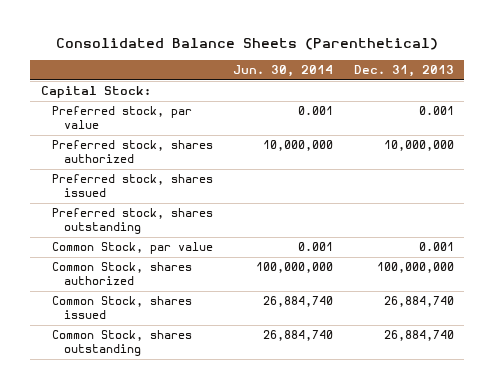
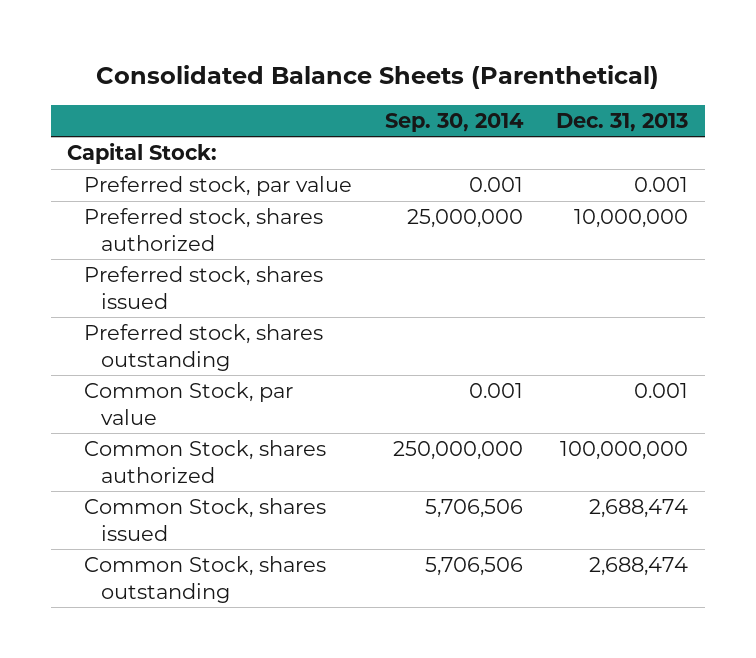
[233,65,334,78] Jun. 30, 2014 -> none
none -> [385,112,525,132] Sep. 30, 2014
[383,296,454,308] 26,884,740 -> [589,499,689,519] 2,688,474
[383,330,454,342] 26,884,740 -> [589,557,689,577] 2,688,474

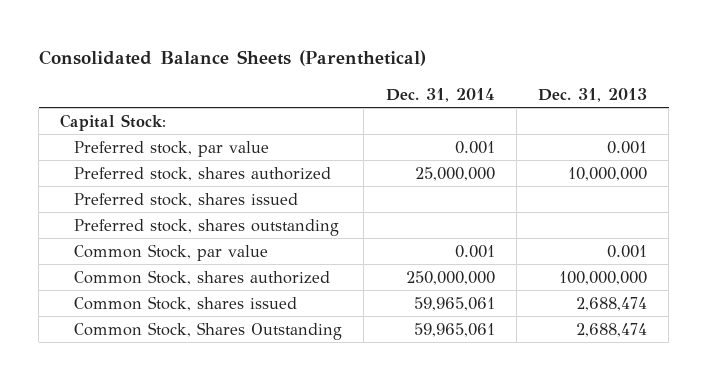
[385,112,525,132] Sep. 30, 2014 -> none
none -> [385,87,495,102] Dec. 31, 2014
[84,556,327,603] Common Stock, shares outstanding -> [74,321,343,340] Common Stock, Shares Outstanding

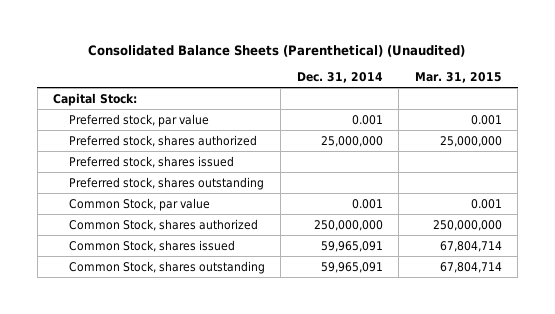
[38,50,426,67] Consolidated Balance Sheets (Parenthetical) -> [88,44,466,57] Consolidated Balance Sheets (Parenthetical) (Unaudited)
[537,87,647,102] Dec. 31, 2013 -> none
none -> [414,71,502,83] Mar. 31, 2015
[413,296,495,311] 59,965,061 -> [320,240,383,252] 59,965,091
[74,321,343,340] Common Stock, Shares Outstanding -> [68,260,265,274] Common Stock, shares outstanding
[413,322,495,337] 59,965,061 -> [320,261,383,273] 59,965,091

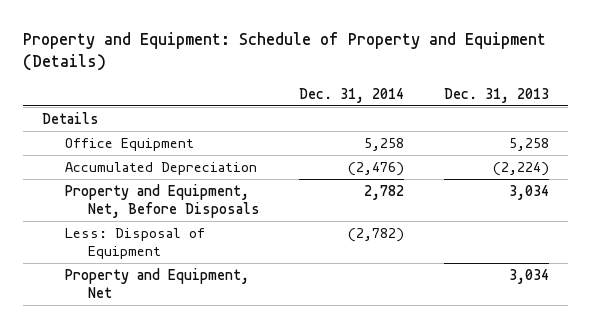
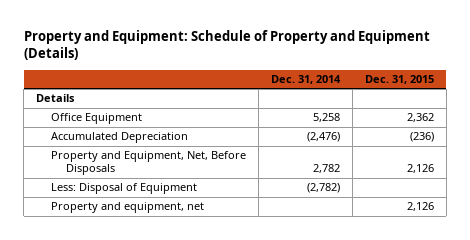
[443,87,549,103] Dec. 31, 2013 -> none
none -> [364,74,434,84] Dec. 31, 2015
[65,267,250,299] Property and Equipment, Net -> [51,202,205,214] Property and equipment, net

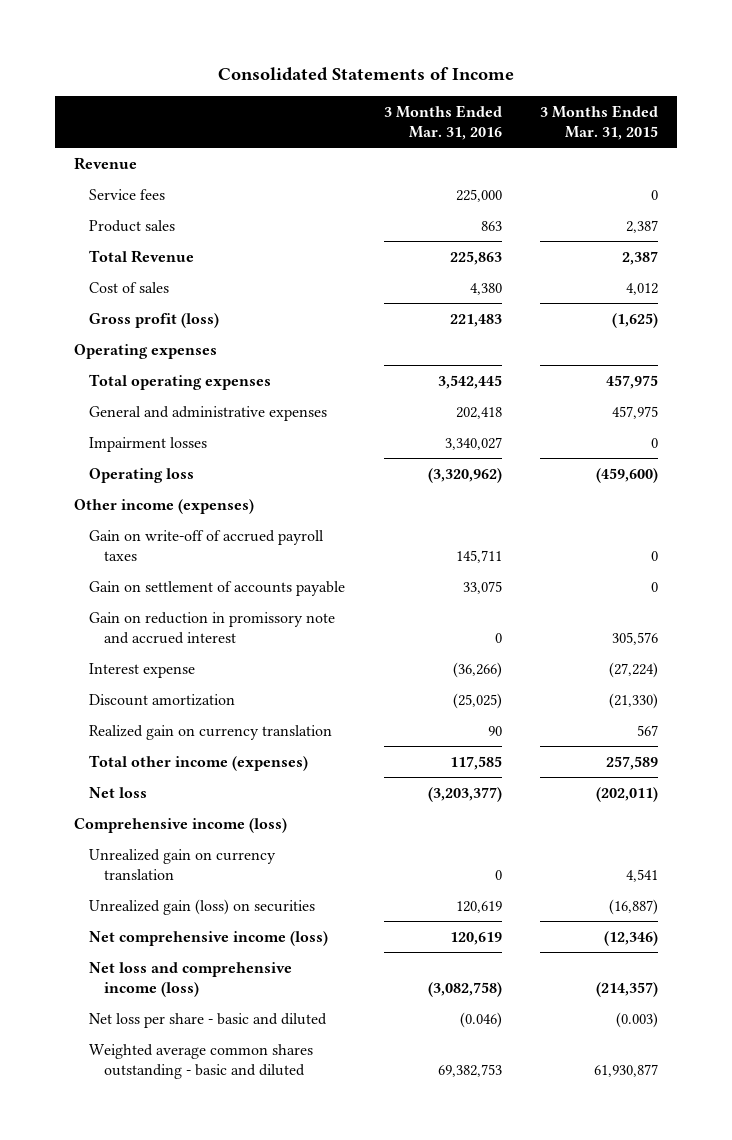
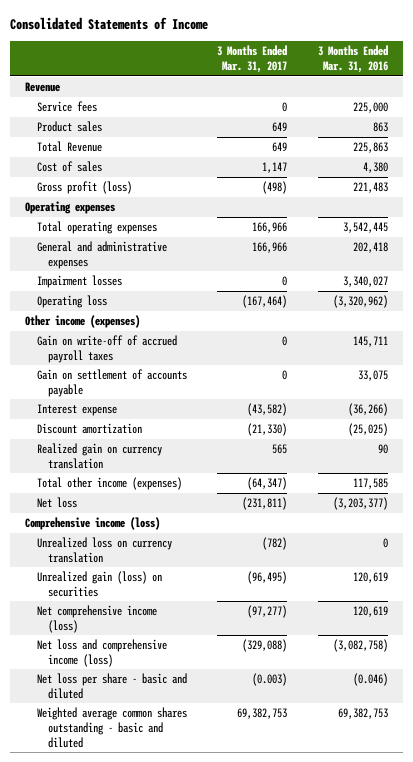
[540,104,659,141] 3 Months Ended Mar. 31, 2015 -> none
none -> [217,45,288,74] 3 Months Ended Mar. 31, 2017
[88,611,335,645] Gain on reduction in promissory note and accrued interest -> none
[88,848,276,881] Unrealized gain on currency translation -> [36,537,172,563] Unrealized loss on currency translation

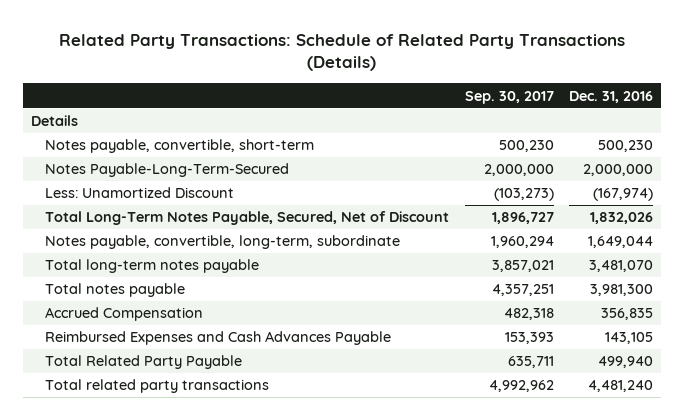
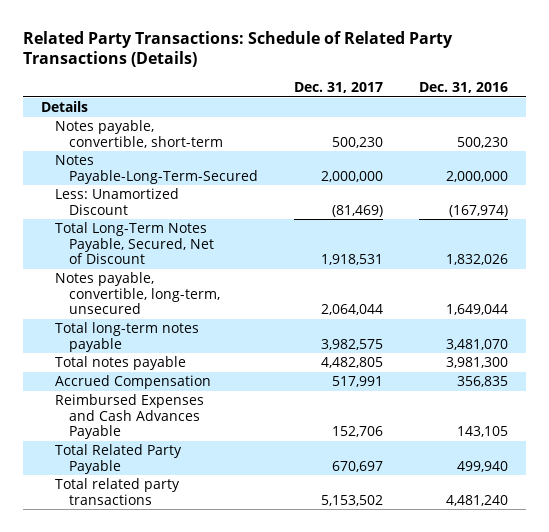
[464,90,554,104] Sep. 30, 2017 -> none
none -> [293,82,383,94] Dec. 31, 2017
[45,235,401,250] Notes payable, convertible, long-term, subordinate -> [54,272,220,314] Notes payable, convertible, long-term, unsecured

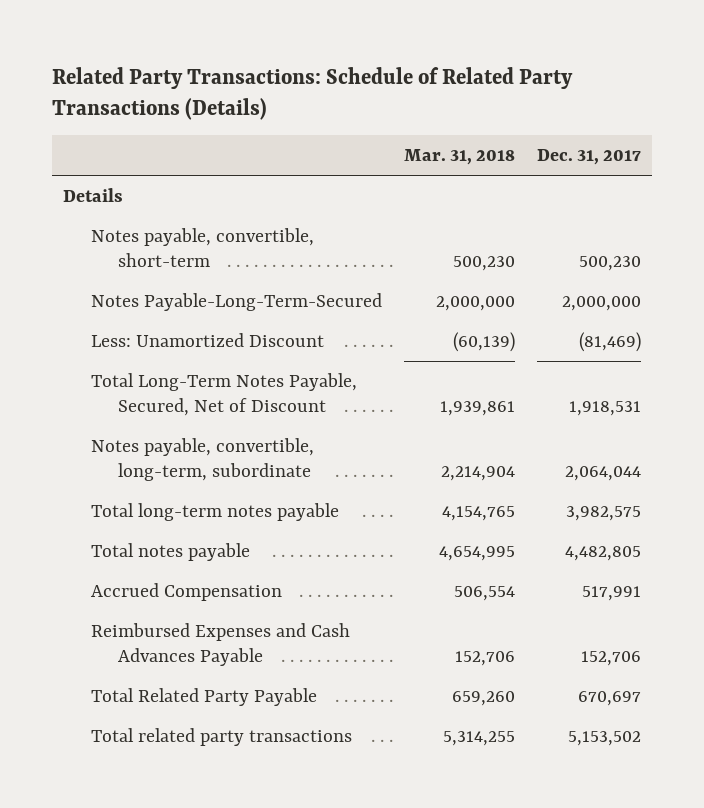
[419,82,509,94] Dec. 31, 2016 -> none
none -> [403,149,515,166] Mar. 31, 2018
[54,272,220,314] Notes payable, convertible, long-term, unsecured -> [90,437,314,481] Notes payable, convertible, long-term, subordinate

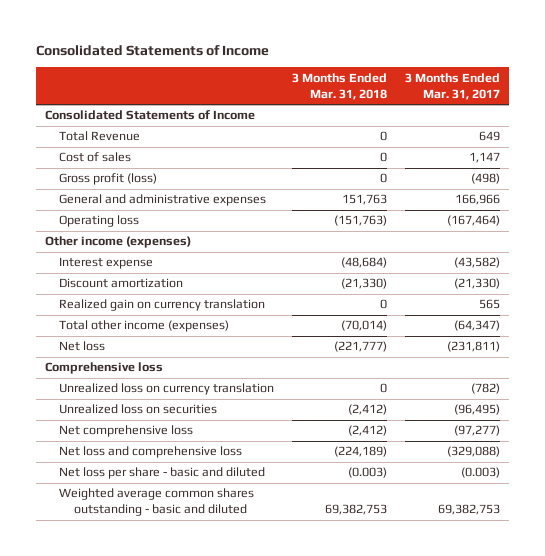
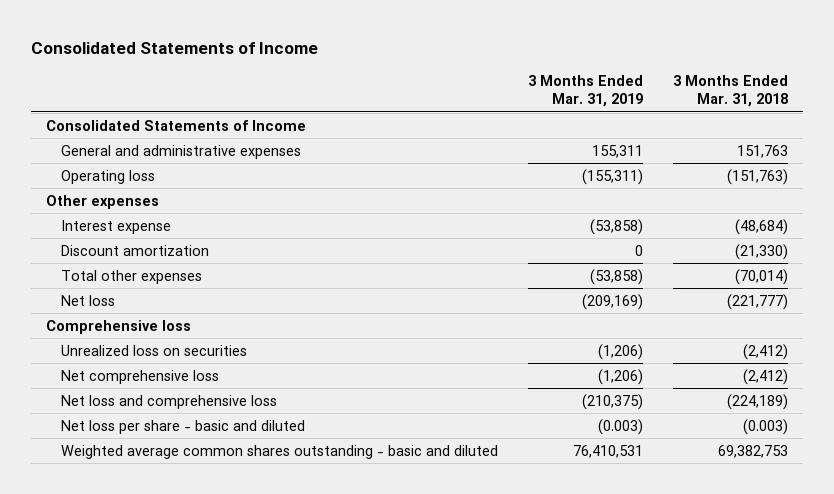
[405,72,501,100] 3 Months Ended Mar. 31, 2017 -> none
none -> [527,75,643,108] 3 Months Ended Mar. 31, 2019
[59,131,141,142] Total Revenue -> none
[59,152,132,163] Cost of sales -> none
[59,173,158,186] Gross profit (loss) -> none
[44,236,191,249] Other income (expenses) -> [45,194,159,209] Other expenses
[59,299,266,312] Realized gain on currency translation -> none
[59,320,230,333] Total other income (expenses) -> [60,269,202,284] Total other expenses
[59,383,275,396] Unrealized loss on currency translation -> none

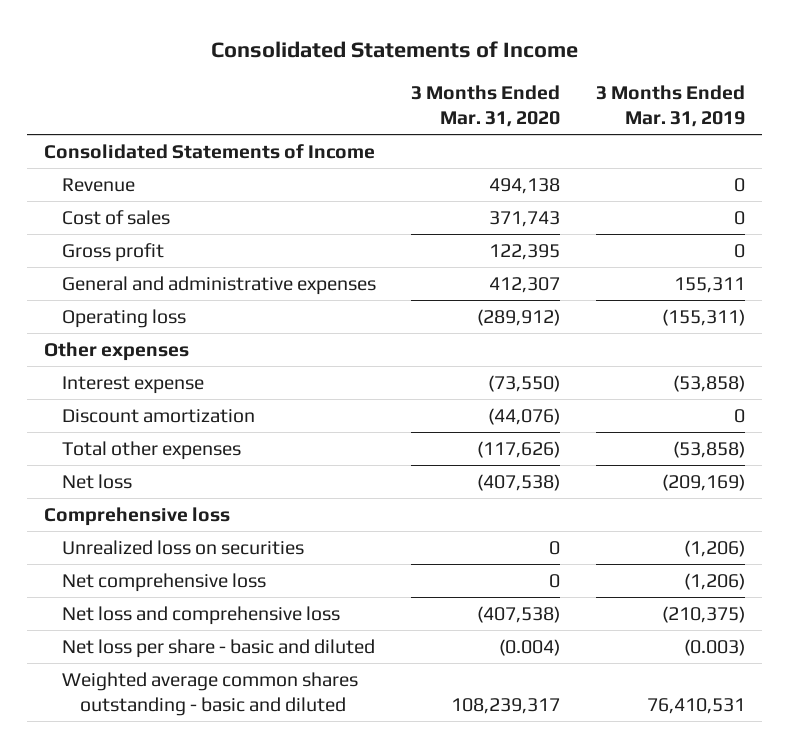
[673,75,789,108] 3 Months Ended Mar. 31, 2018 -> none
none -> [411,84,561,127] 3 Months Ended Mar. 31, 2020
none -> [62,177,136,192] Revenue
none -> [62,209,171,225] Cost of sales
none -> [62,242,165,262] Gross profit

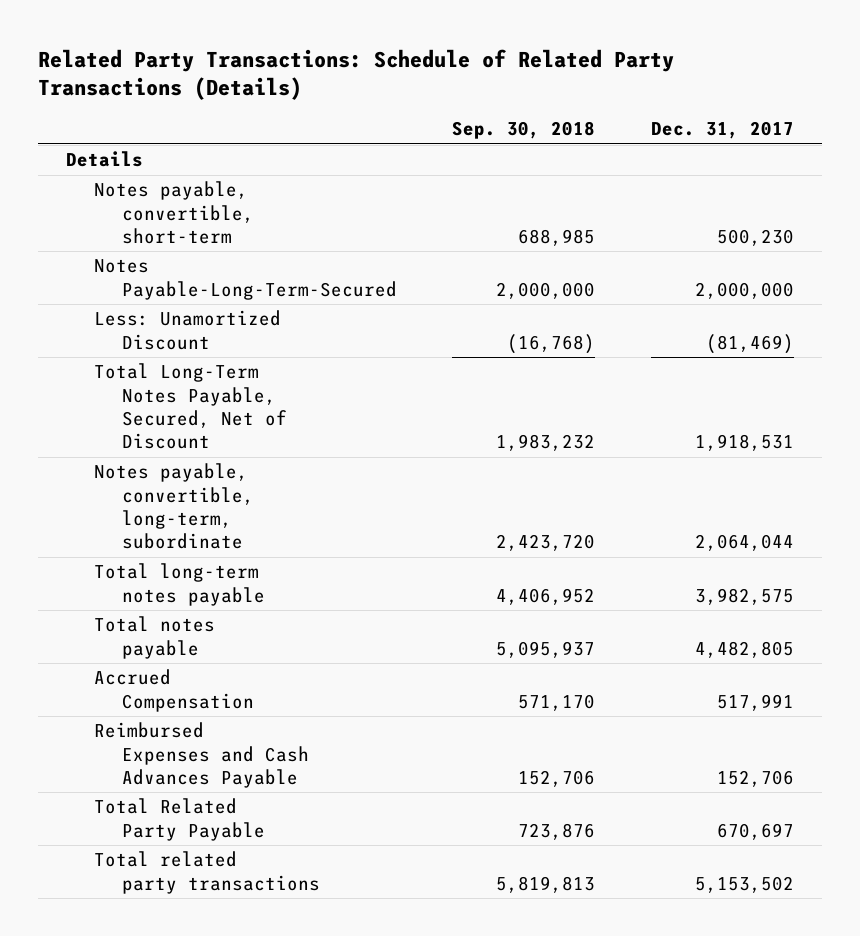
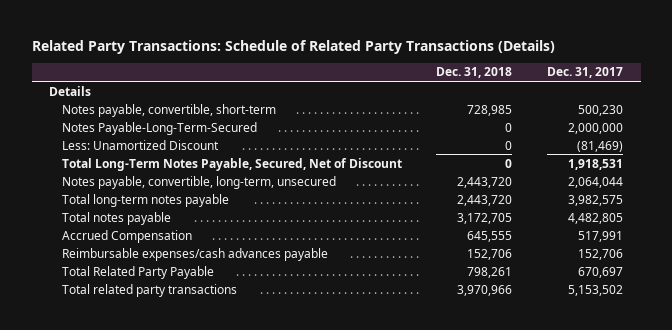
[452,121,596,140] Sep. 30, 2018 -> none
none -> [436,67,513,79] Dec. 31, 2018
[93,463,254,550] Notes payable, convertible, long-term, subordinate -> [61,175,336,189] Notes payable, convertible, long-term, unsecured
[93,722,309,788] Reimbursed Expenses and Cash Advances Payable -> [61,247,328,261] Reimbursable expenses/cash advances payable

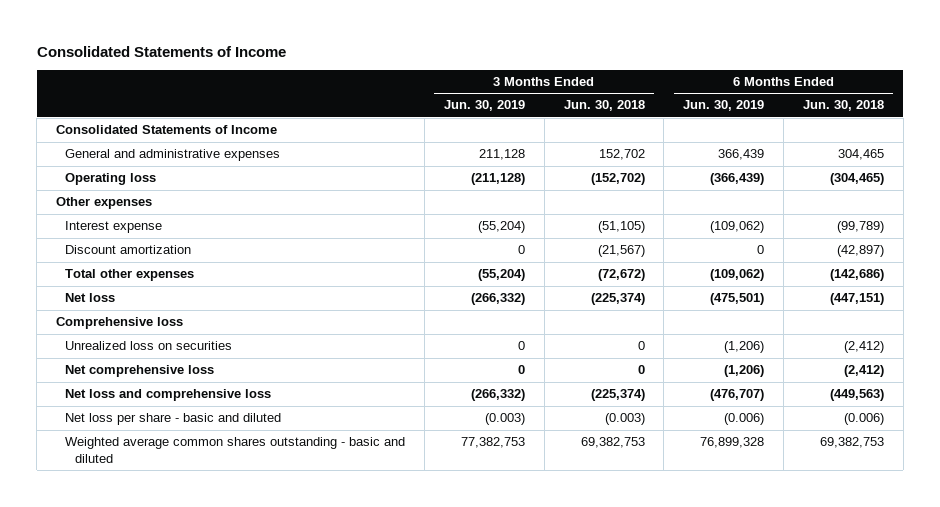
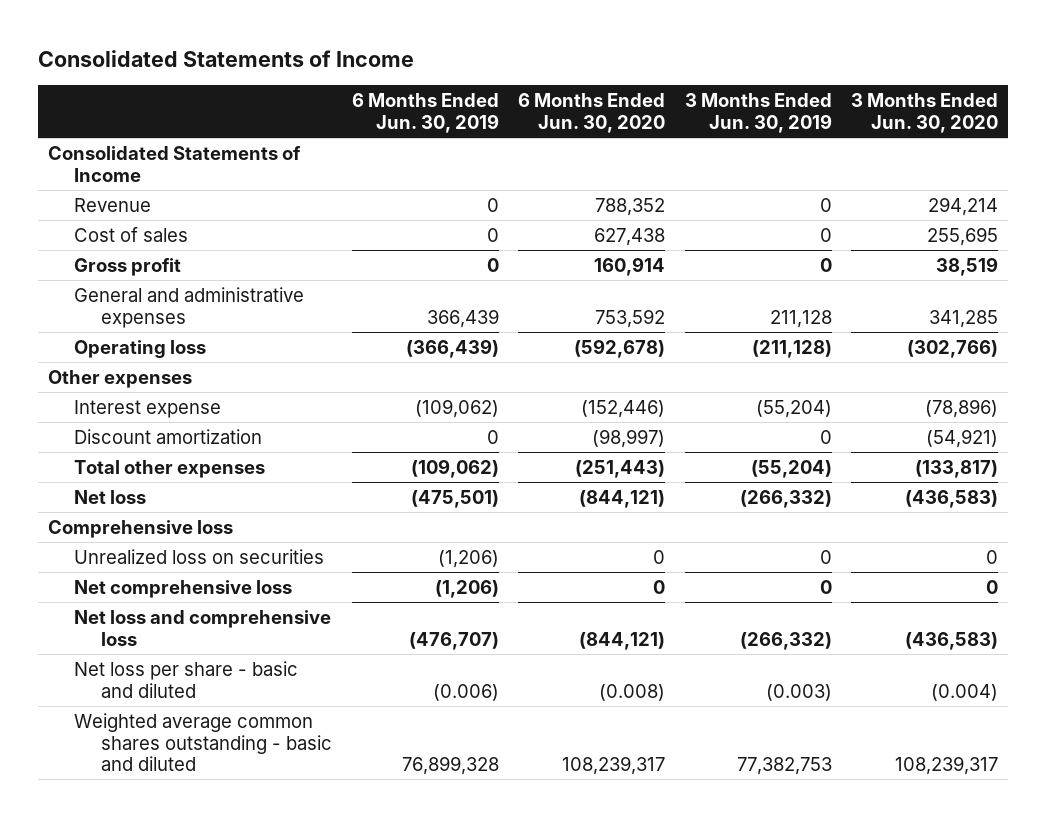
[563,100,645,112] Jun. 30, 2018 -> none
[802,100,884,112] Jun. 30, 2018 -> none
none -> [518,93,666,134] 6 Months Ended Jun. 30, 2020
none -> [851,93,999,134] 3 Months Ended Jun. 30, 2020
none -> [74,197,152,212] Revenue
none -> [74,226,189,242] Cost of sales
none -> [74,257,182,276] Gross profit

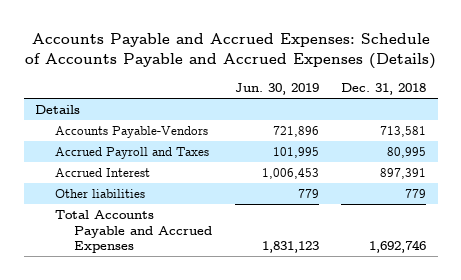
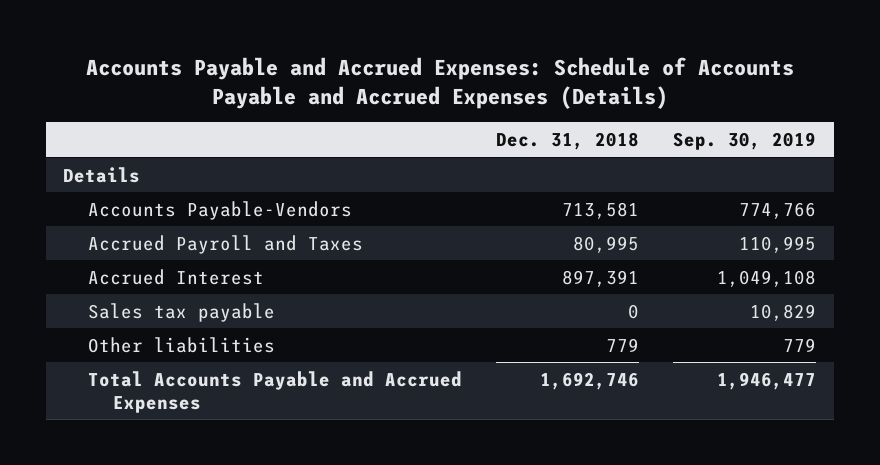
[234,83,319,96] Jun. 30, 2019 -> none
none -> [673,131,817,150] Sep. 30, 2019
none -> [88,302,276,322] Sales tax payable

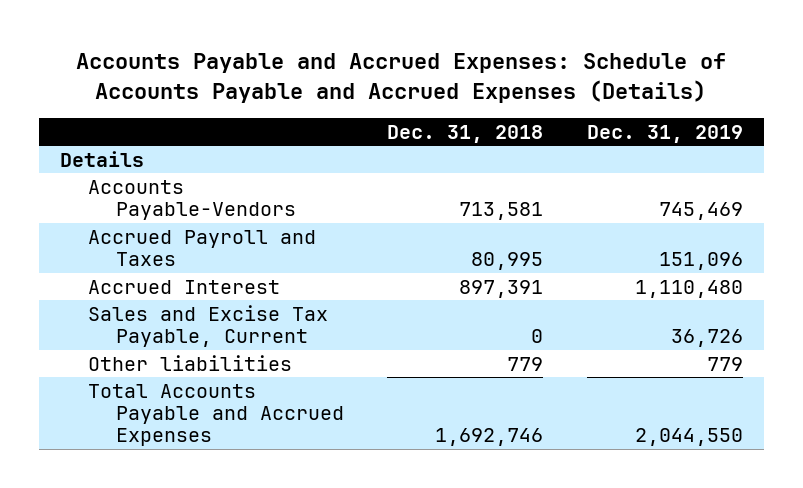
[673,131,817,150] Sep. 30, 2019 -> none
none -> [586,124,743,143] Dec. 31, 2019
[88,302,276,322] Sales tax payable -> [88,304,329,348] Sales and Excise Tax Payable, Current

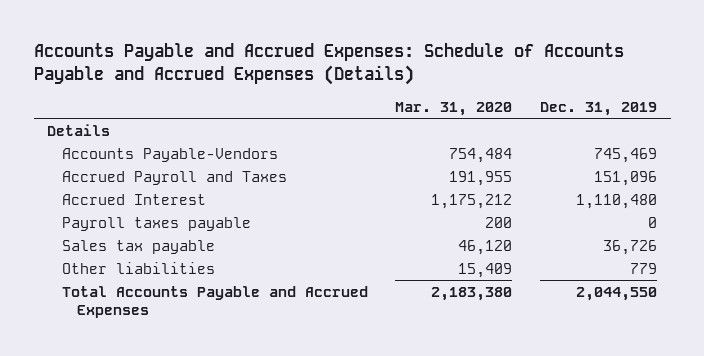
[387,124,544,143] Dec. 31, 2018 -> none
none -> [395,101,513,116] Mar. 31, 2020
none -> [62,216,252,231] Payroll taxes payable
[88,304,329,348] Sales and Excise Tax Payable, Current -> [62,239,216,254] Sales tax payable

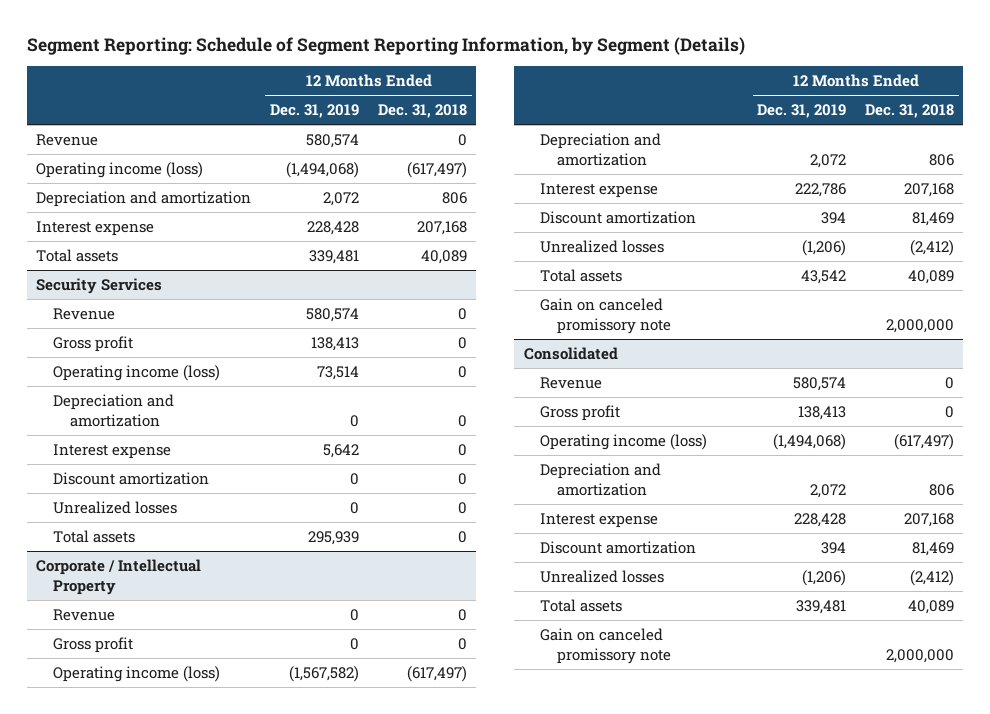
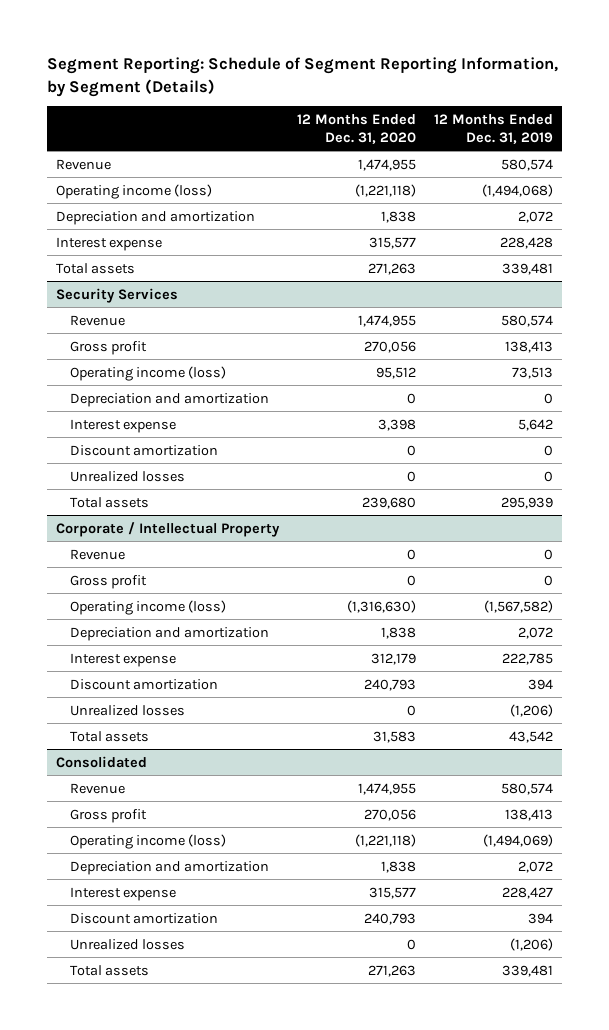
[377,104,467,119] Dec. 31, 2018 -> none
none -> [296,113,416,144] 12 Months Ended Dec. 31, 2020
[317,366,360,381] 73,514 -> [511,366,553,379] 73,513
[795,183,847,198] 222,786 -> [501,652,553,665] 222,785
[540,298,672,334] Gain on canceled promissory note -> none
[773,434,847,451] (1,494,068) -> [482,833,553,847] (1,494,069)
[794,513,847,528] 228,428 -> [501,886,553,899] 228,427
[540,628,672,664] Gain on canceled promissory note -> none

